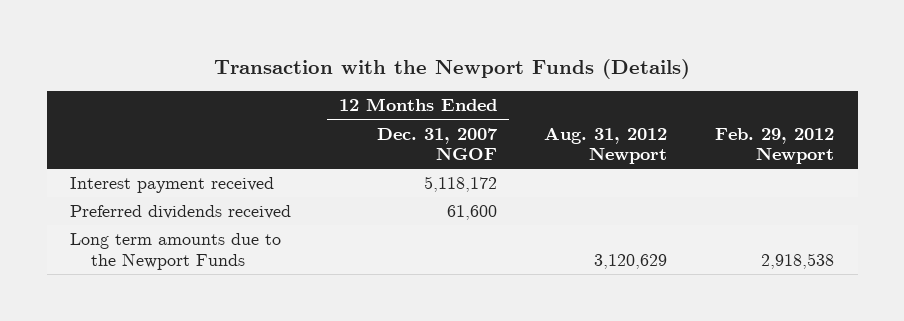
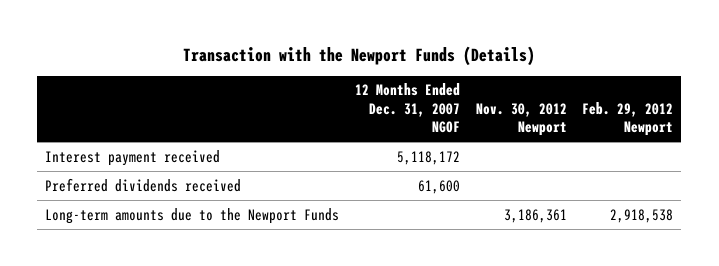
[544,126,668,165] Aug. 31, 2012 Newport -> none
none -> [475,102,567,136] Nov. 30, 2012 Newport
[70,233,282,270] Long term amounts due to the Newport Funds -> [45,207,340,224] Long-term amounts due to the Newport Funds

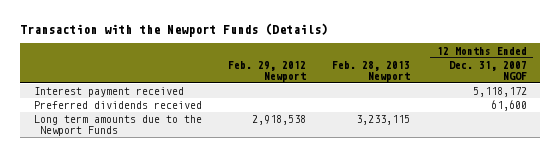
[475,102,567,136] Nov. 30, 2012 Newport -> none
none -> [332,60,411,82] Feb. 28, 2013 Newport
[45,207,340,224] Long-term amounts due to the Newport Funds -> [33,115,202,137] Long term amounts due to the Newport Funds

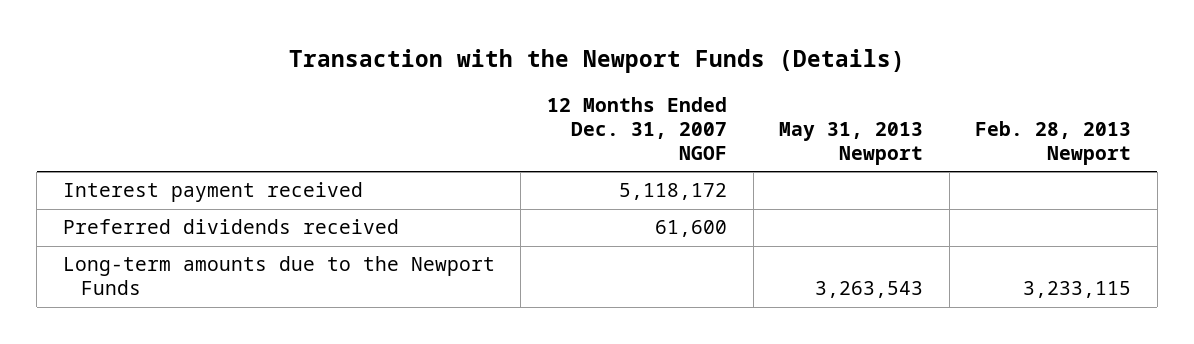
[227,60,306,82] Feb. 29, 2012 Newport -> none
none -> [779,121,924,165] May 31, 2013 Newport
[33,115,202,137] Long term amounts due to the Newport Funds -> [62,256,495,296] Long-term amounts due to the Newport Funds

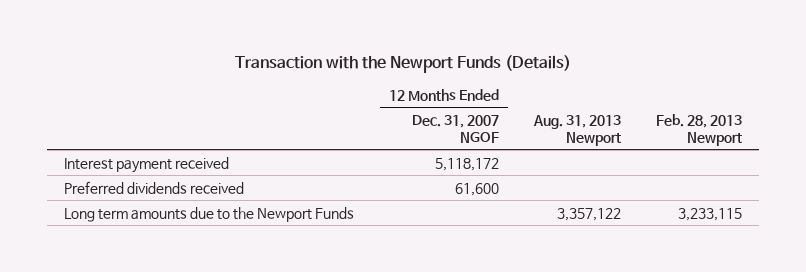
[779,121,924,165] May 31, 2013 Newport -> none
none -> [532,115,621,146] Aug. 31, 2013 Newport
[62,256,495,296] Long-term amounts due to the Newport Funds -> [64,206,355,222] Long term amounts due to the Newport Funds

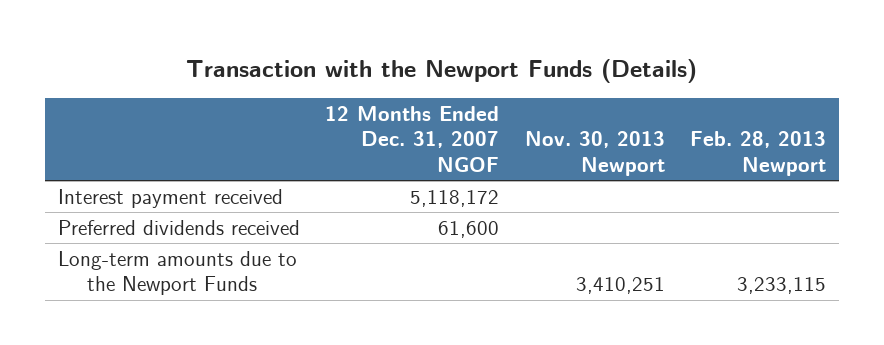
[532,115,621,146] Aug. 31, 2013 Newport -> none
none -> [524,131,665,176] Nov. 30, 2013 Newport
[64,206,355,222] Long term amounts due to the Newport Funds -> [58,250,298,296] Long-term amounts due to the Newport Funds

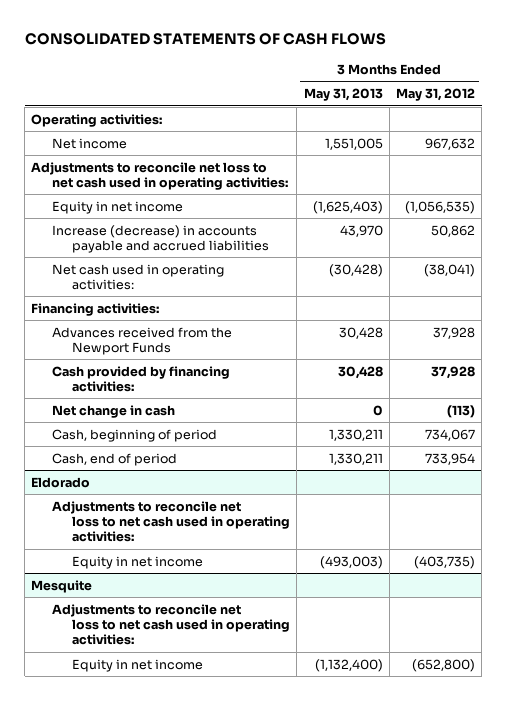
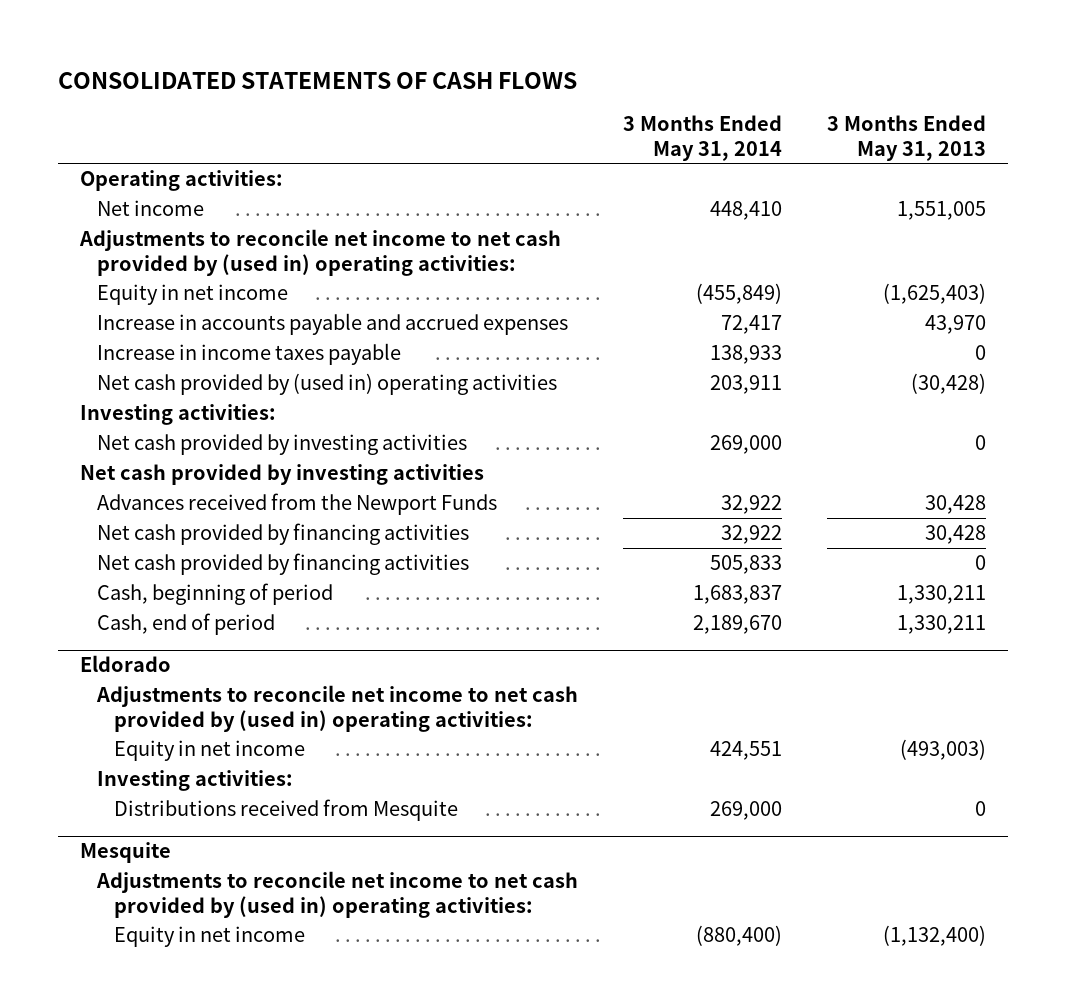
[396,88,476,102] May 31, 2012 -> none
none -> [622,115,782,161] 3 Months Ended May 31, 2014
[31,161,288,190] Adjustments to reconcile net loss to net cash used in operating activities: -> [79,229,562,276] Adjustments to reconcile net income to net cash provided by (used in) operating activities:
[51,224,269,253] Increase (decrease) in accounts payable and accrued liabilities -> [97,313,569,336] Increase in accounts payable and accrued expenses
none -> [97,343,402,366] Increase in income taxes payable
[51,263,224,290] Net cash used in operating activities: -> [97,373,558,396] Net cash provided by (used in) operating activities
none -> [80,404,277,426] Investing activities:
none -> [97,434,468,456] Net cash provided by investing activities
[31,302,160,316] Financing activities: -> [80,464,485,486] Net cash provided by investing activities
[51,365,230,392] Cash provided by financing activities: -> [97,523,470,546] Net cash provided by financing activities
[51,404,175,418] Net change in cash -> [97,553,470,576] Net cash provided by financing activities
[51,500,290,543] Adjustments to reconcile net loss to net cash used in operating activities: -> [96,685,579,732] Adjustments to reconcile net income to net cash provided by (used in) operating activities:
none -> [97,770,294,792] Investing activities:
none -> [113,799,458,822] Distributions received from Mesquite
[51,603,290,646] Adjustments to reconcile net loss to net cash used in operating activities: -> [96,871,579,918] Adjustments to reconcile net income to net cash provided by (used in) operating activities:

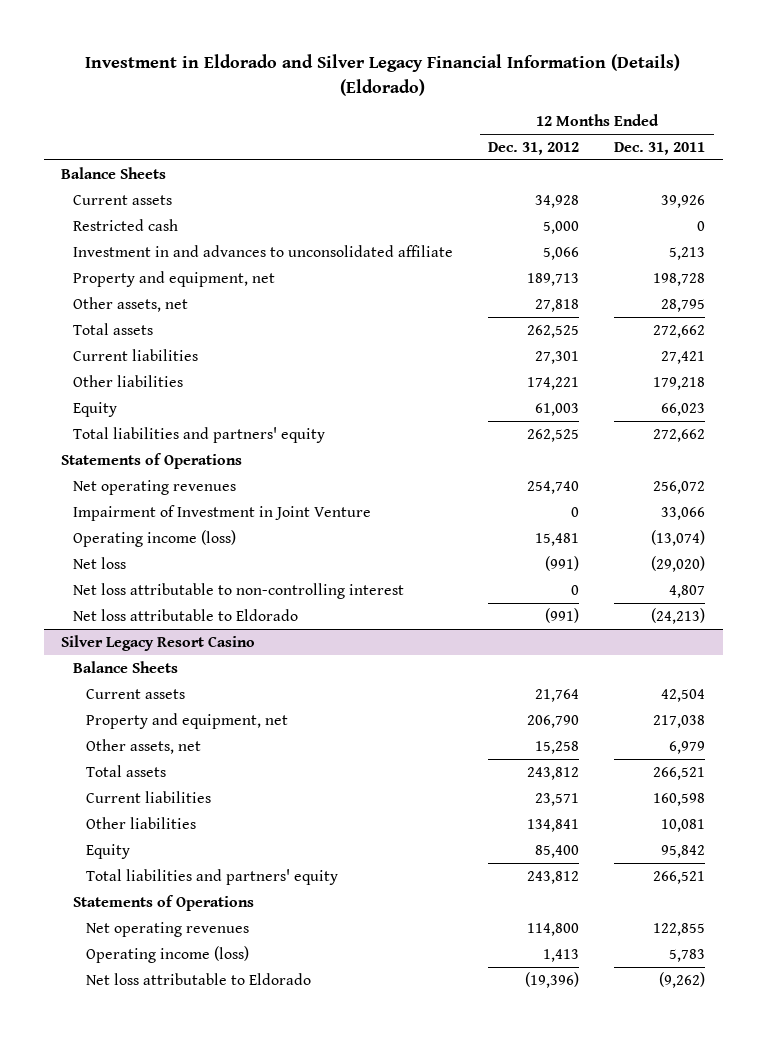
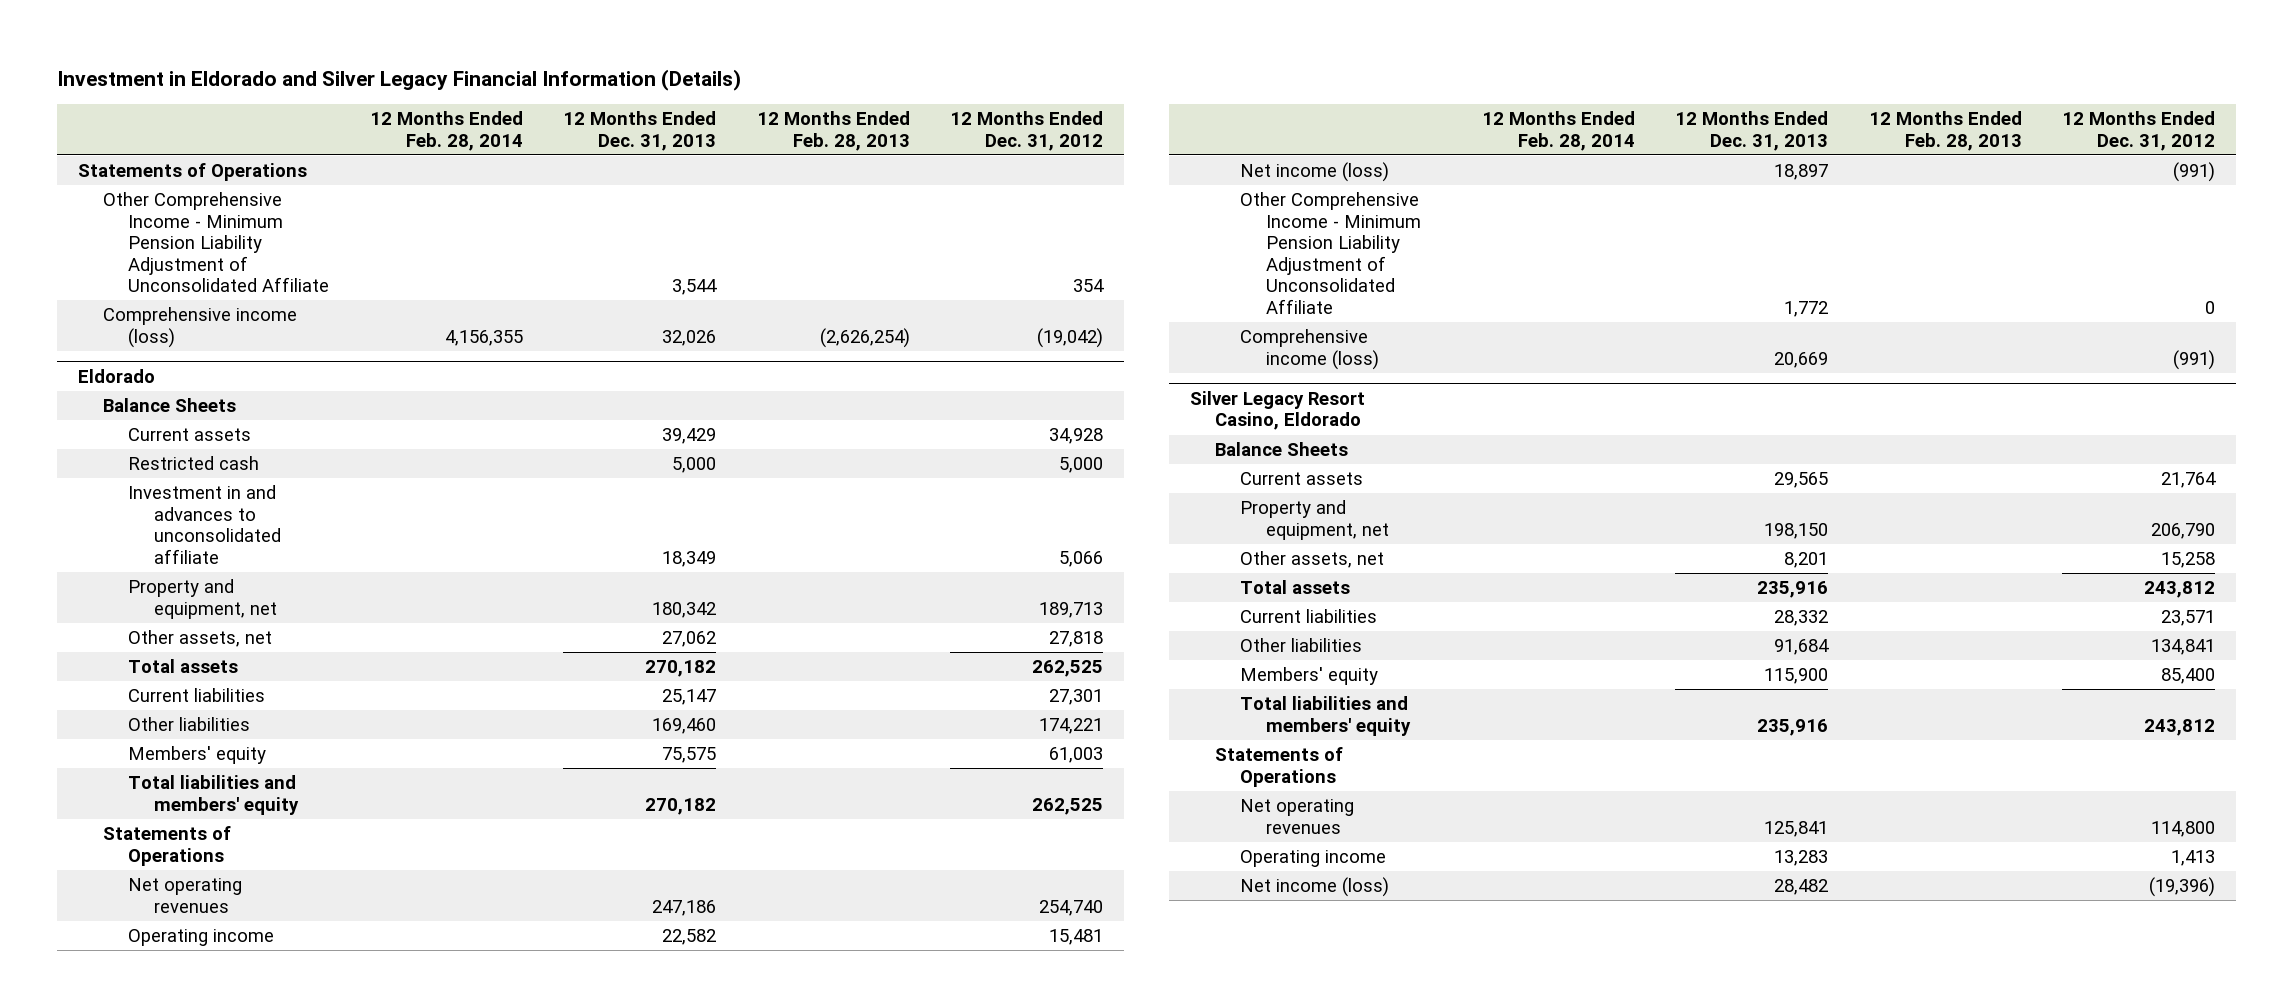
[85,54,681,96] Investment in Eldorado and Silver Legacy Financial Information (Details) (Eldorado) -> [57,68,742,91] Investment in Eldorado and Silver Legacy Financial Information (Details)
[614,141,706,155] Dec. 31, 2011 -> none
none -> [369,111,523,151] 12 Months Ended Feb. 28, 2014
none -> [563,111,717,151] 12 Months Ended Dec. 31, 2013
none -> [756,111,910,151] 12 Months Ended Feb. 28, 2013
none -> [77,163,307,182] Statements of Operations
none -> [103,192,330,293] Other Comprehensive Income - Minimum Pension Liability Adjustment of Unconsolidated Affiliate
none -> [103,307,298,348] Comprehensive income (loss)
none -> [77,368,155,383] Eldorado
[73,401,118,417] Equity -> [128,746,267,765] Members' equity
[73,426,326,443] Total liabilities and partners' equity -> [128,775,299,815] Total liabilities and members' equity
[73,504,372,521] Impairment of Investment in Joint Venture -> none
[73,582,405,599] Net loss attributable to non-controlling interest -> none
[73,529,237,547] Operating income (loss) -> [128,929,275,947] Operating income
[73,556,127,569] Net loss -> [1240,162,1390,183] Net income (loss)
none -> [1240,192,1421,314] Other Comprehensive Income - Minimum Pension Liability Adjustment of Unconsolidated Affiliate
[73,608,299,621] Net loss attributable to Eldorado -> [1240,329,1379,370] Comprehensive income (loss)
[61,634,256,651] Silver Legacy Resort Casino -> [1189,390,1365,431] Silver Legacy Resort Casino, Eldorado
[85,843,130,859] Equity -> [1240,667,1379,686] Members' equity
[85,868,338,885] Total liabilities and partners' equity -> [1240,696,1411,736] Total liabilities and members' equity
[85,945,249,963] Operating income (loss) -> [1240,850,1387,868] Operating income
[85,972,311,985] Net loss attributable to Eldorado -> [1240,877,1390,898] Net income (loss)

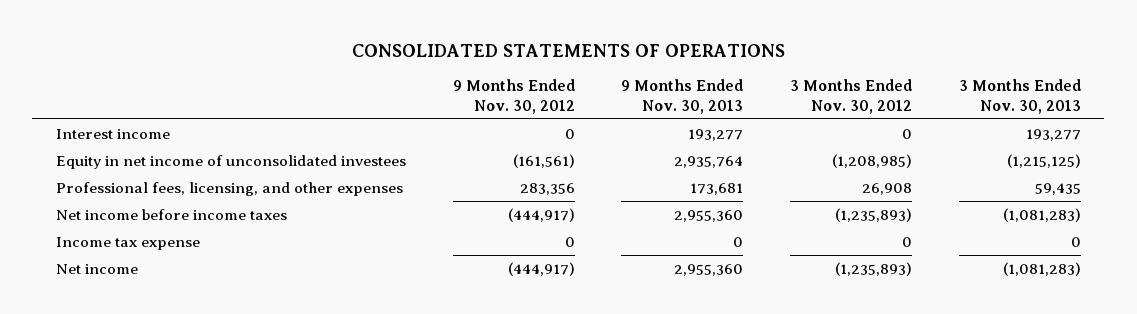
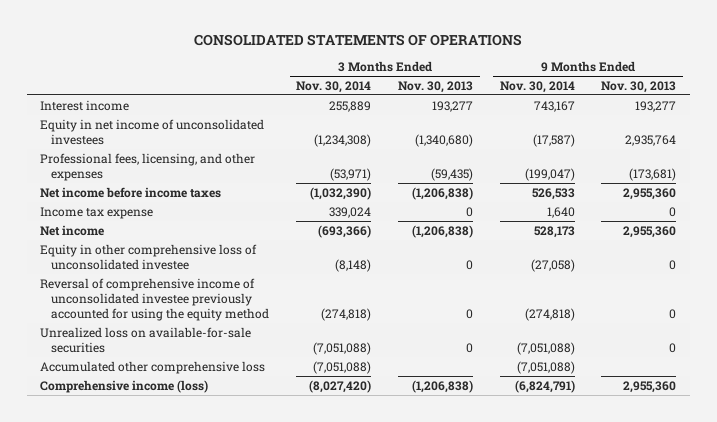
[452,79,575,114] 9 Months Ended Nov. 30, 2012 -> none
[790,79,913,114] 3 Months Ended Nov. 30, 2012 -> none
none -> [296,80,372,93] Nov. 30, 2014
none -> [499,80,575,93] Nov. 30, 2014
[1006,153,1081,168] (1,215,125) -> [414,133,473,147] (1,340,680)
[690,182,744,195] 173,681 -> [629,167,677,181] (173,681)
[1034,182,1081,195] 59,435 -> [430,167,473,181] (59,435)
[1002,207,1081,222] (1,081,283) -> [411,186,473,200] (1,206,838)
[1002,261,1081,276] (1,081,283) -> [411,224,473,238] (1,206,838)
none -> [40,243,258,270] Equity in other comprehensive loss of unconsolidated investee
none -> [40,277,270,321] Reversal of comprehensive income of unconsolidated investee previously accounted for using the equity method
none -> [40,326,252,353] Unrealized loss on available-for-sale securities
none -> [40,360,266,374] Accumulated other comprehensive loss
none -> [40,379,209,393] Comprehensive income (loss)

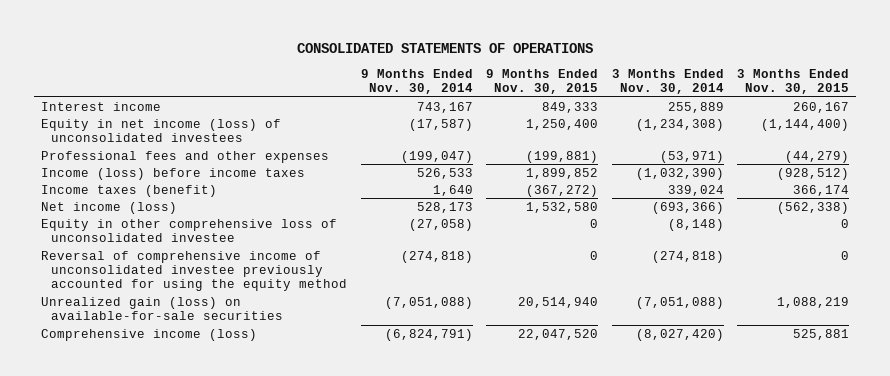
[397,80,473,93] Nov. 30, 2013 -> none
[601,80,677,93] Nov. 30, 2013 -> none
none -> [486,68,599,95] 9 Months Ended Nov. 30, 2015
none -> [737,68,850,95] 3 Months Ended Nov. 30, 2015
[40,118,265,145] Equity in net income of unconsolidated investees -> [40,118,281,142] Equity in net income (loss) of unconsolidated investees
[40,152,256,181] Professional fees, licensing, and other expenses -> [40,150,329,163] Professional fees and other expenses
[40,186,222,198] Net income before income taxes -> [40,167,305,180] Income (loss) before income taxes
[40,206,154,219] Income tax expense -> [40,184,217,197] Income taxes (benefit)
[40,224,105,236] Net income -> [40,201,177,214] Net income (loss)
[40,360,266,374] Accumulated other comprehensive loss -> none
[40,326,252,353] Unrealized loss on available-for-sale securities -> [40,296,284,320] Unrealized gain (loss) on available-for-sale securities

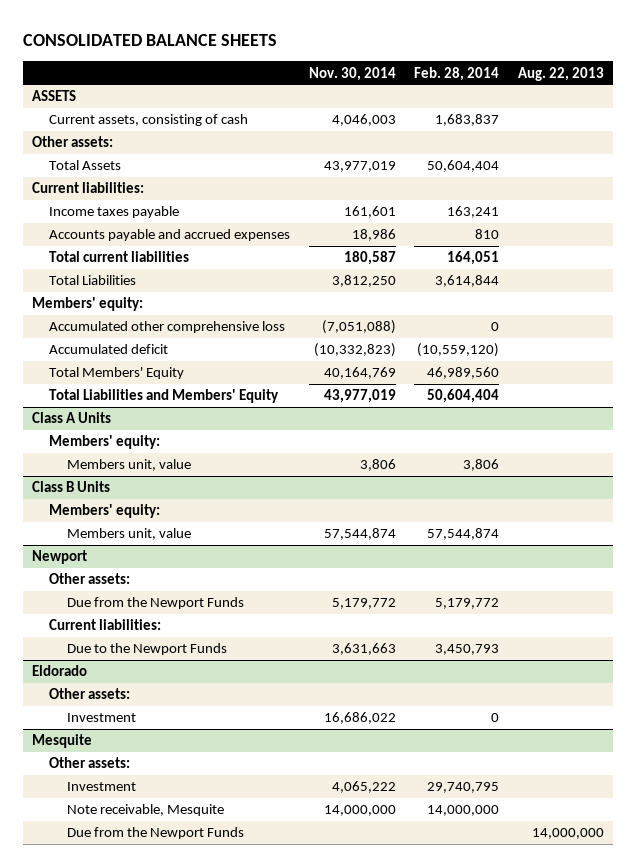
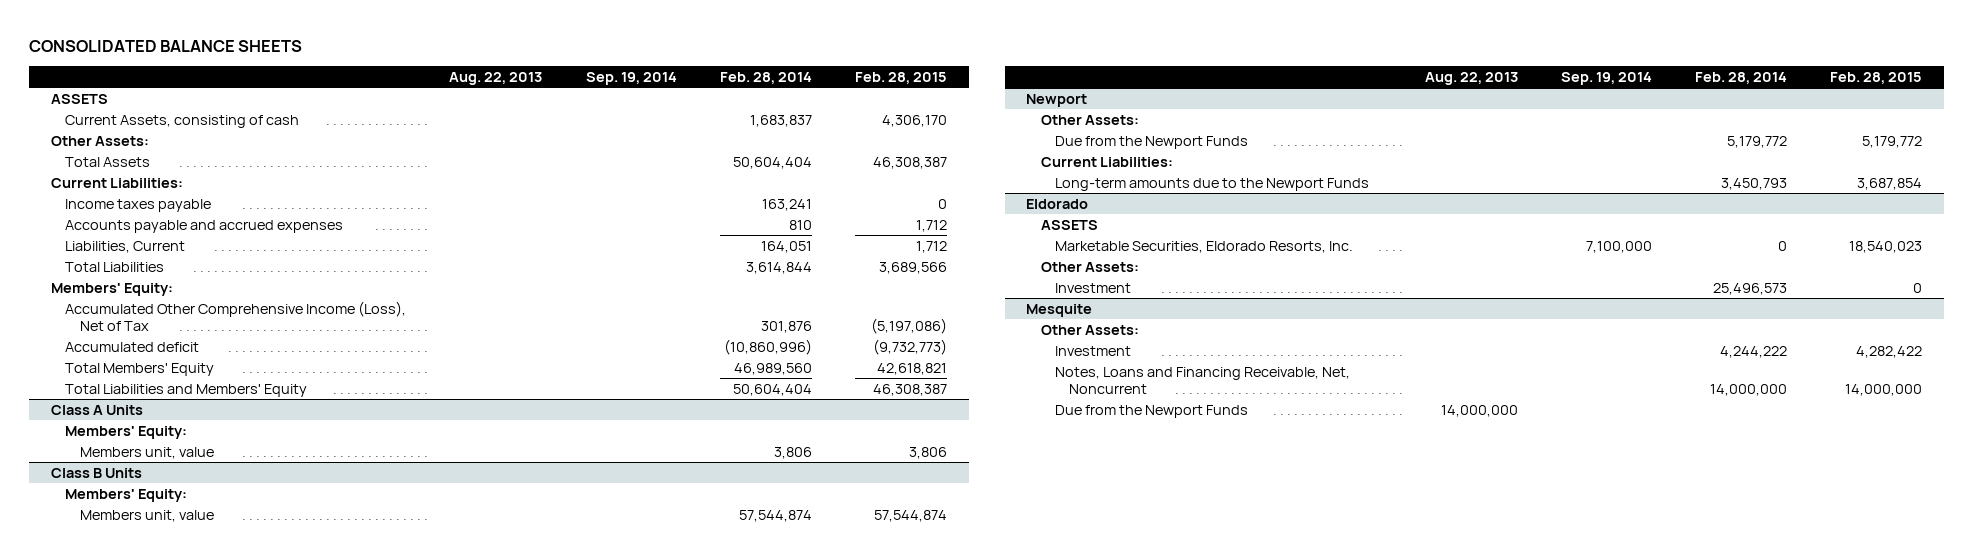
[308,66,396,81] Nov. 30, 2014 -> none
none -> [585,71,677,85] Sep. 19, 2014
none -> [855,71,948,84] Feb. 28, 2015
[49,114,249,127] Current assets, consisting of cash -> [65,114,300,128] Current Assets, consisting of cash
[31,136,113,148] Other assets: -> [50,135,149,146] Other Assets:
[31,182,144,194] Current liabilities: -> [50,177,183,188] Current Liabilities:
[49,251,190,263] Total current liabilities -> [65,240,186,253] Liabilities, Current
[31,297,143,312] Members' equity: -> [50,282,173,296] Members' Equity:
[49,321,286,334] Accumulated other comprehensive loss -> [65,300,407,331] Accumulated Other Comprehensive Income (Loss), Net of Tax
[491,322,500,332] 0 -> [760,320,812,333] 301,876
[417,343,500,358] (10,559,120) -> [723,338,812,355] (10,860,996)
[49,435,161,450] Members' equity: -> [65,425,188,439] Members' Equity:
[49,504,161,519] Members' equity: -> [65,488,188,502] Members' Equity:
[49,573,131,585] Other assets: -> [1040,114,1139,125] Other Assets:
[49,619,162,631] Current liabilities: -> [1040,156,1173,167] Current Liabilities:
[66,643,227,656] Due to the Newport Funds -> [1054,177,1369,191] Long-term amounts due to the Newport Funds
none -> [1040,219,1098,230] ASSETS
none -> [1054,240,1353,253] Marketable Securities, Eldorado Resorts, Inc.
[49,688,131,700] Other assets: -> [1040,261,1139,272] Other Assets:
[491,713,500,723] 0 -> [1713,282,1788,295] 25,496,573
[49,757,131,769] Other assets: -> [1040,324,1139,335] Other Assets:
[427,782,500,794] 29,740,795 -> [1720,345,1788,358] 4,244,222
[66,804,224,817] Note receivable, Mesquite -> [1054,366,1350,394] Notes, Loans and Financing Receivable, Net, Noncurrent

